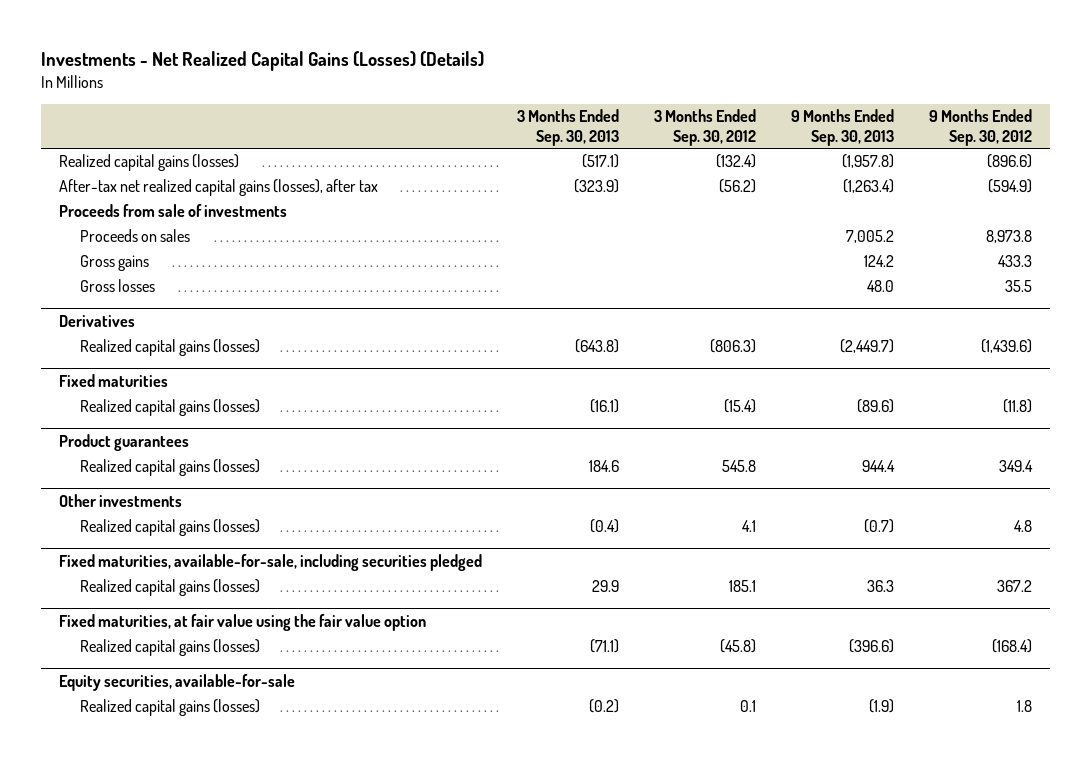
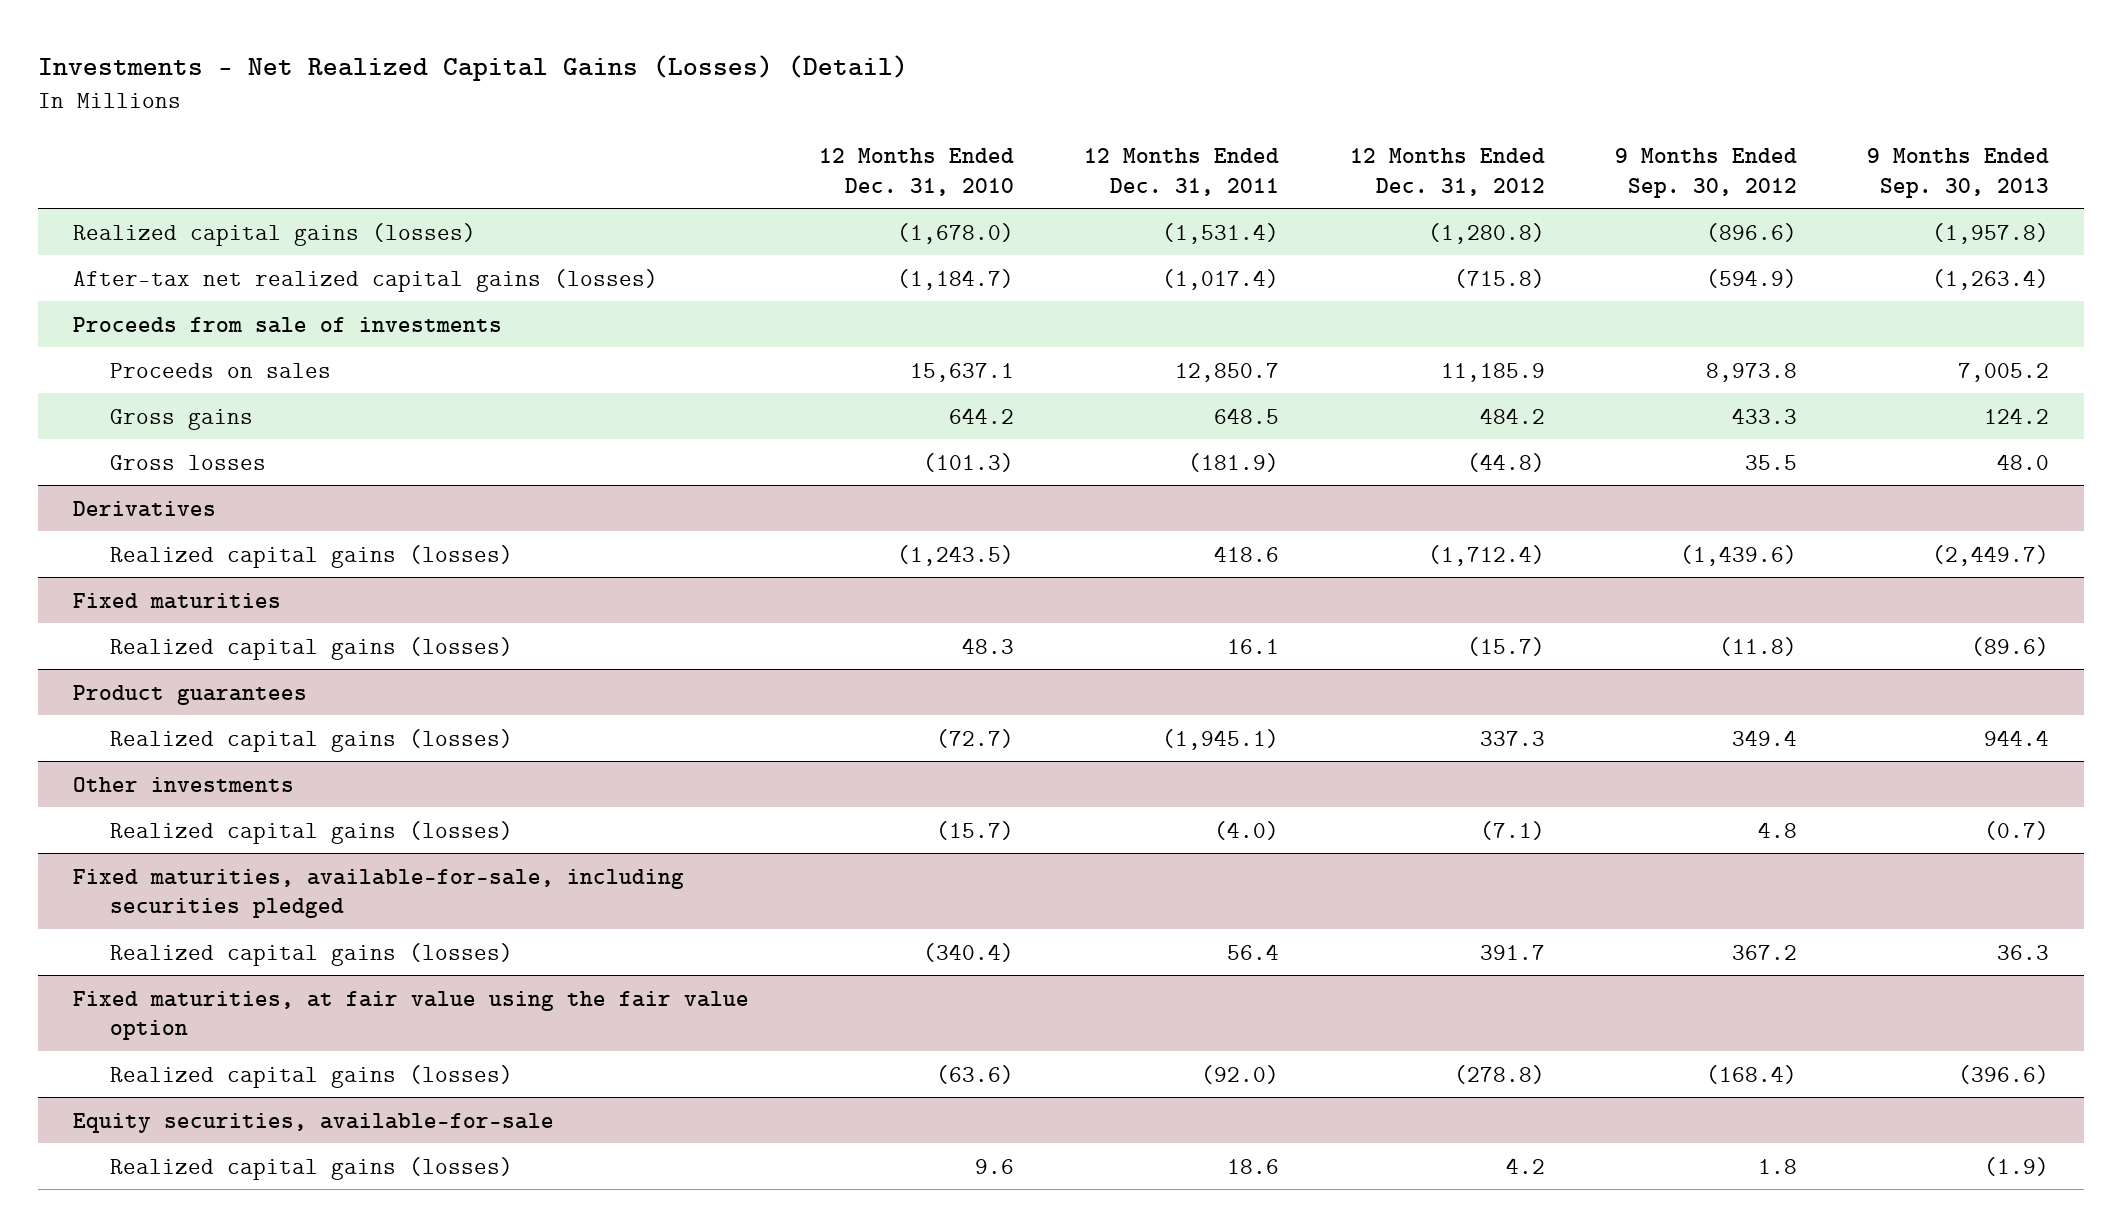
[41,51,485,72] Investments - Net Realized Capital Gains (Losses) (Details) -> [37,55,908,82] Investments - Net Realized Capital Gains (Losses) (Detail)
[516,109,619,146] 3 Months Ended Sep. 30, 2013 -> none
[653,109,756,146] 3 Months Ended Sep. 30, 2012 -> none
none -> [819,147,1015,196] 12 Months Ended Dec. 31, 2010
none -> [1084,147,1280,196] 12 Months Ended Dec. 31, 2011
none -> [1349,147,1545,196] 12 Months Ended Dec. 31, 2012
[58,179,378,197] After-tax net realized capital gains (losses), after tax -> [72,268,658,292] After-tax net realized capital gains (losses)

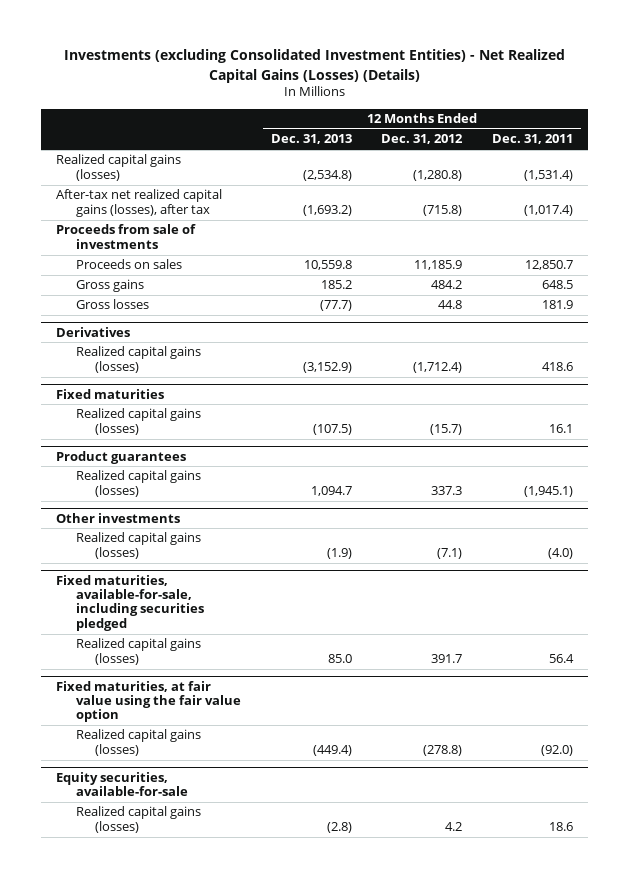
[37,55,908,82] Investments - Net Realized Capital Gains (Losses) (Detail) -> [63,49,565,83] Investments (excluding Consolidated Investment Entities) - Net Realized Capital Gains (Losses) (Details)
[819,147,1015,196] 12 Months Ended Dec. 31, 2010 -> none
[1615,147,1798,198] 9 Months Ended Sep. 30, 2012 -> none
[1867,147,2050,198] 9 Months Ended Sep. 30, 2013 -> none
none -> [270,134,352,145] Dec. 31, 2013
[72,268,658,292] After-tax net realized capital gains (losses) -> [56,189,223,217] After-tax net realized capital gains (losses), after tax
[1188,452,1280,472] (181.9) -> [542,300,574,310] 181.9
[1466,452,1545,472] (44.8) -> [438,300,463,310] 44.8

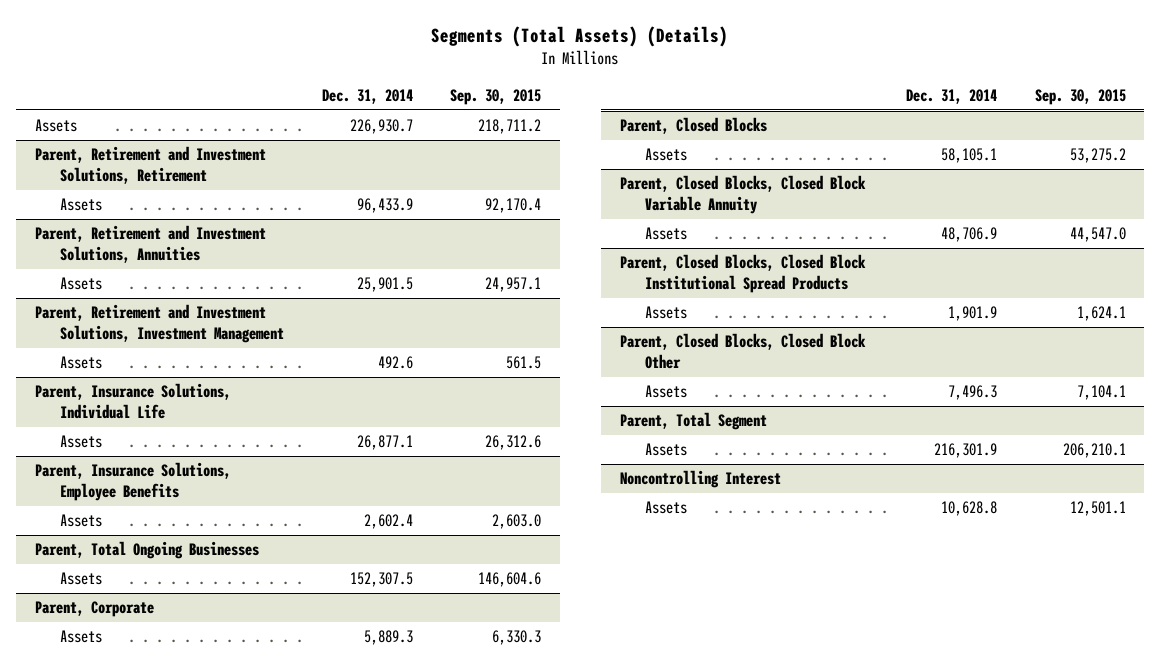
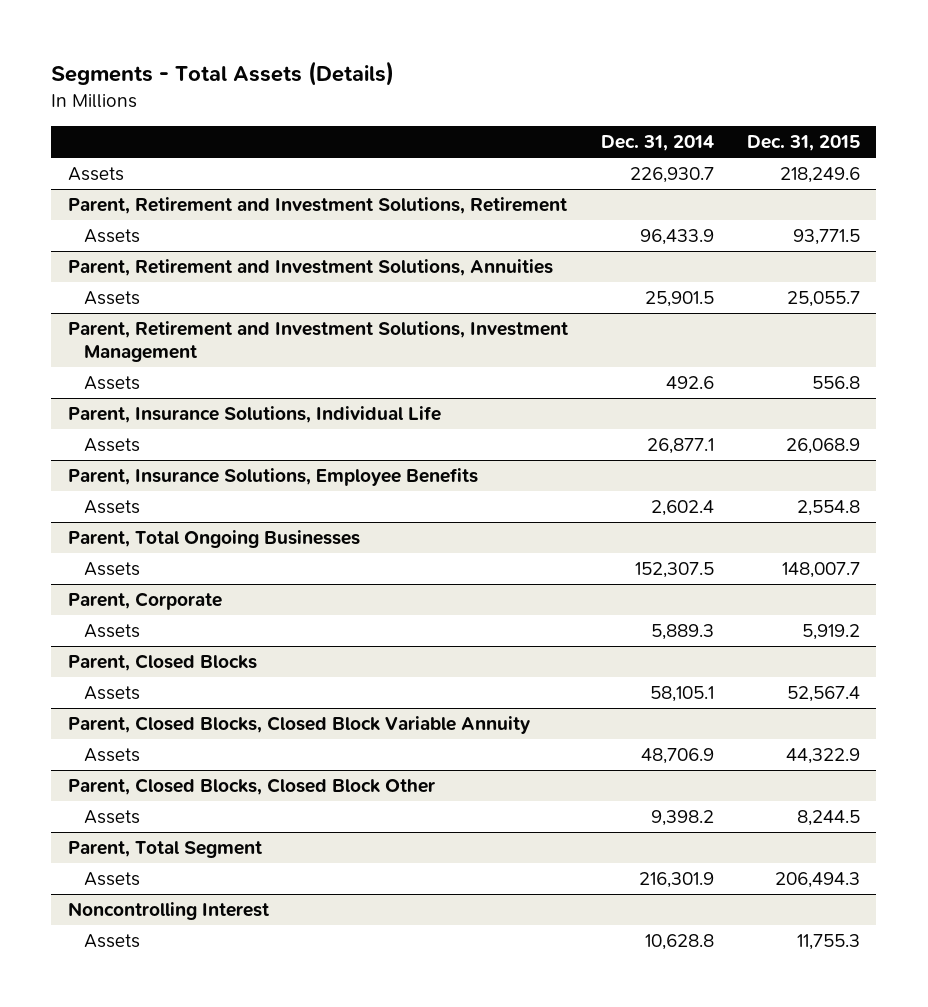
[431,25,729,47] Segments (Total Assets) (Details) -> [51,60,395,86] Segments - Total Assets (Details)
[450,88,542,105] Sep. 30, 2015 -> none
none -> [746,134,860,151] Dec. 31, 2015
[619,254,866,294] Parent, Closed Blocks, Closed Block Institutional Spread Products -> none
[644,306,687,320] Assets -> none
[948,385,998,401] 7,496.3 -> [650,810,714,827] 9,398.2

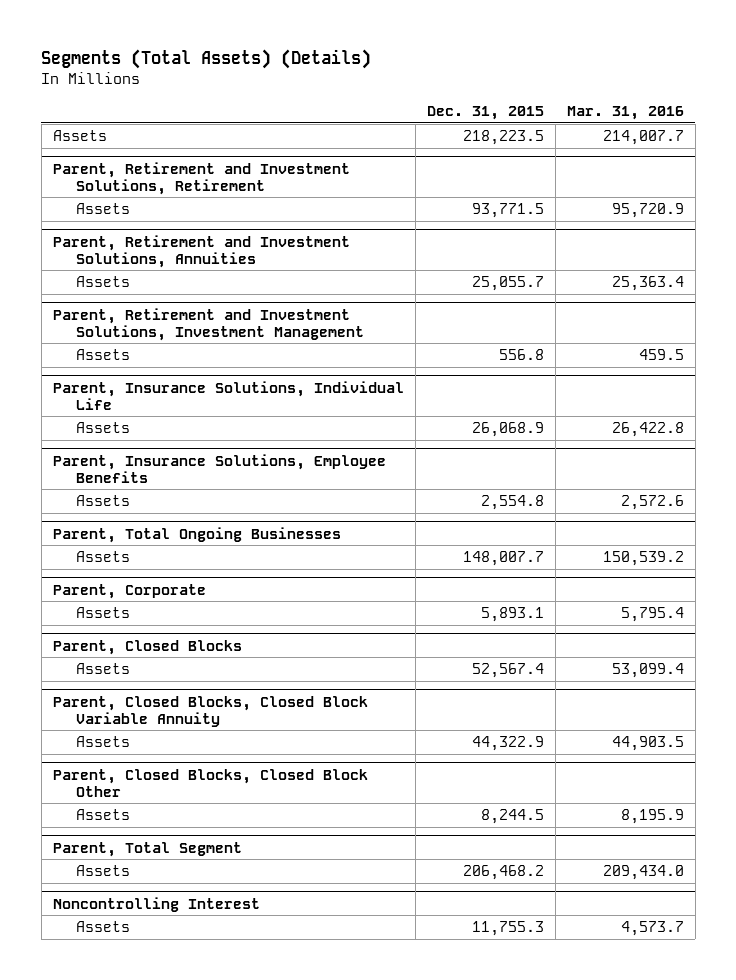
[51,60,395,86] Segments - Total Assets (Details) -> [41,48,372,69] Segments (Total Assets) (Details)
[600,134,714,151] Dec. 31, 2014 -> none
none -> [566,105,684,120] Mar. 31, 2016
[779,167,860,184] 218,249.6 -> [462,130,544,146] 218,223.5
[801,624,860,641] 5,919.2 -> [480,607,544,623] 5,893.1
[774,872,860,889] 206,494.3 -> [462,865,544,881] 206,468.2

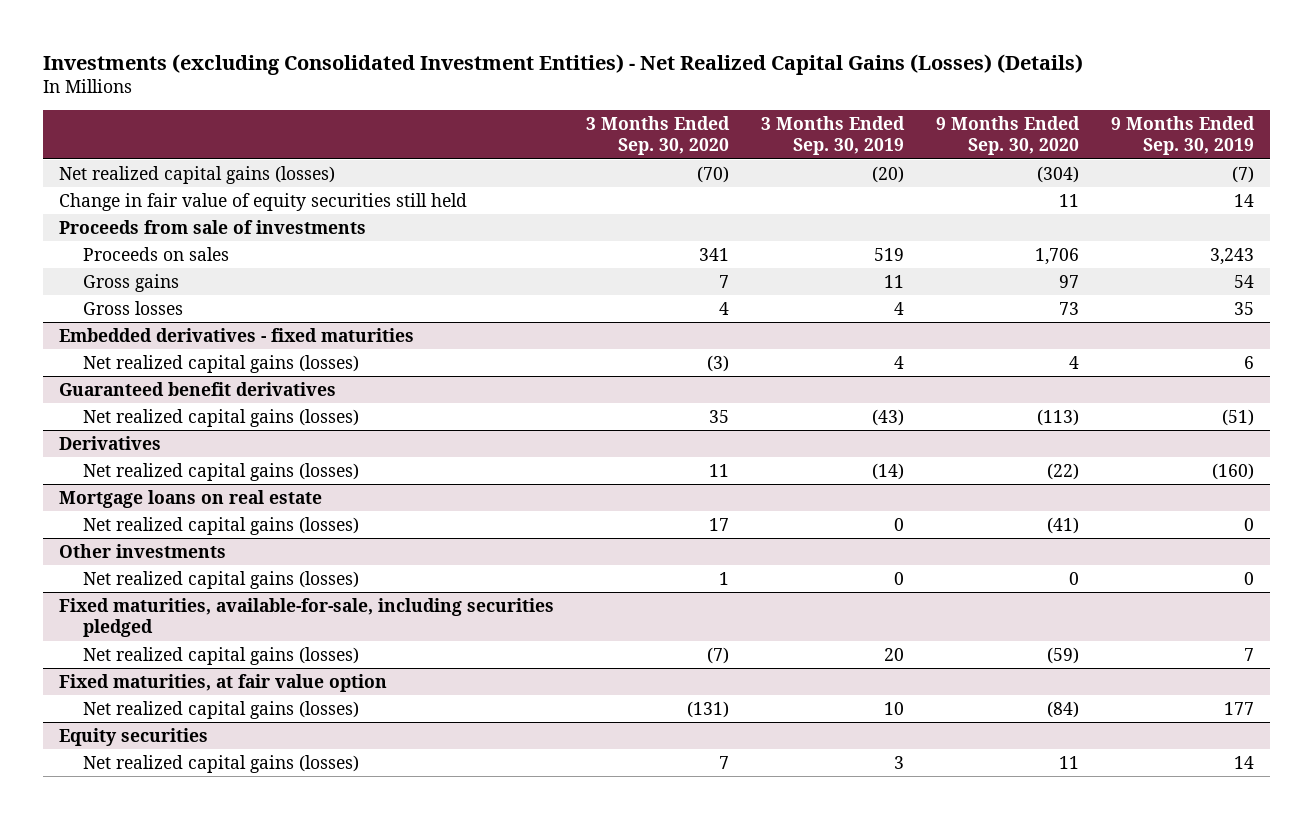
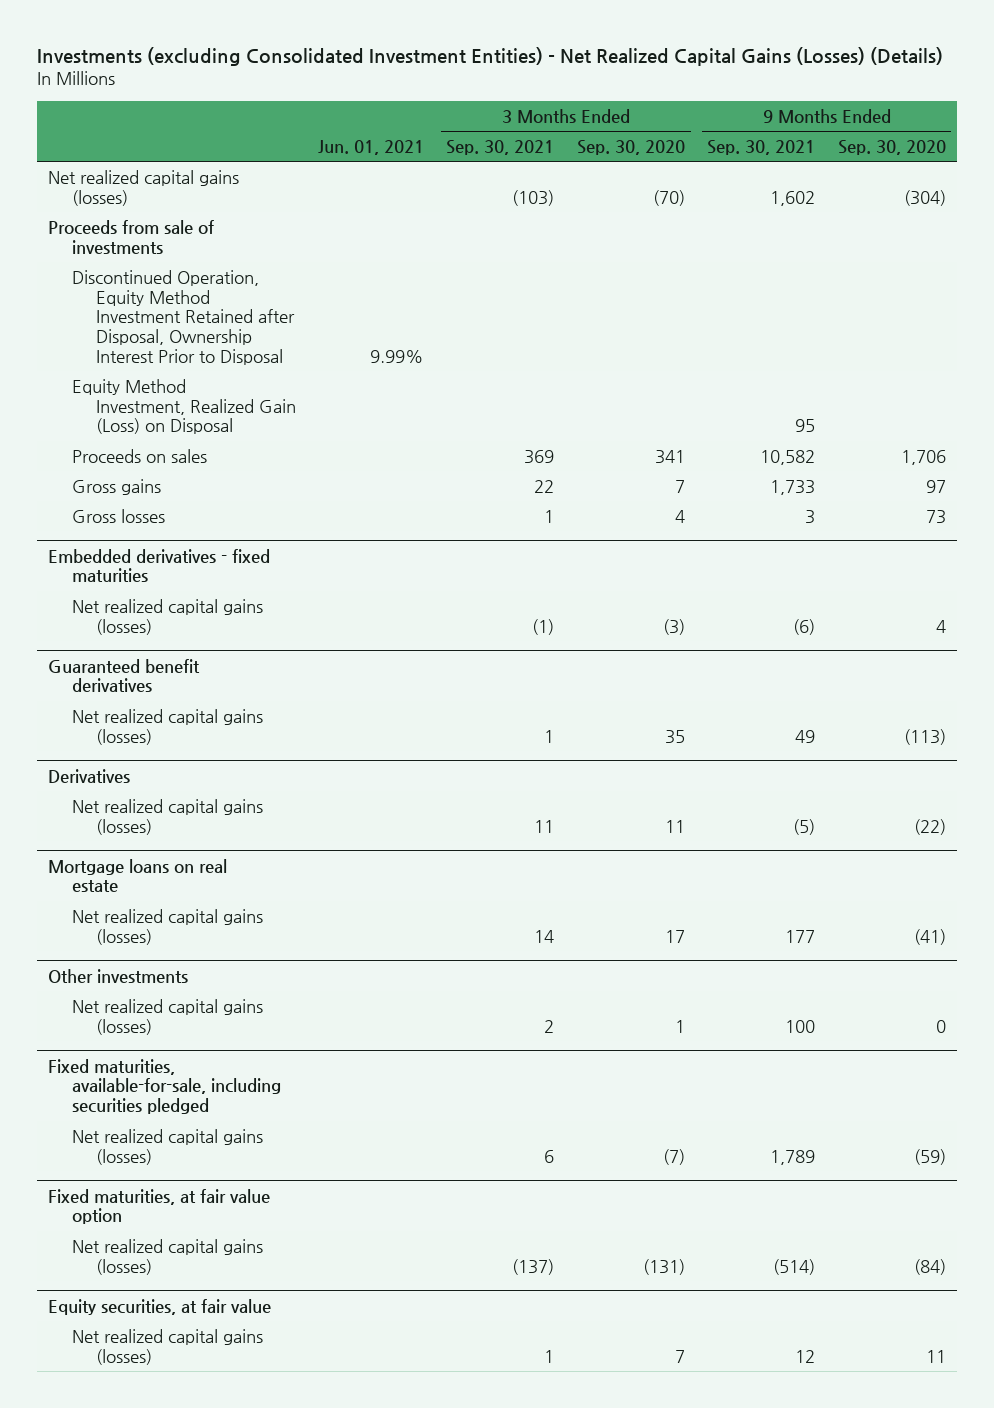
[760,115,905,156] 3 Months Ended Sep. 30, 2019 -> none
[1110,115,1255,156] 9 Months Ended Sep. 30, 2019 -> none
none -> [318,139,425,155] Jun. 01, 2021
none -> [446,139,555,155] Sep. 30, 2021
none -> [707,139,816,155] Sep. 30, 2021
[58,192,467,211] Change in fair value of equity securities still held -> none
none -> [71,269,295,365] Discontinued Operation, Equity Method Investment Retained after Disposal, Ownership Interest Prior to Disposal
none -> [71,378,296,435] Equity Method Investment, Realized Gain (Loss) on Disposal
[58,727,208,746] Equity securities -> [47,1298,271,1315] Equity securities, at fair value

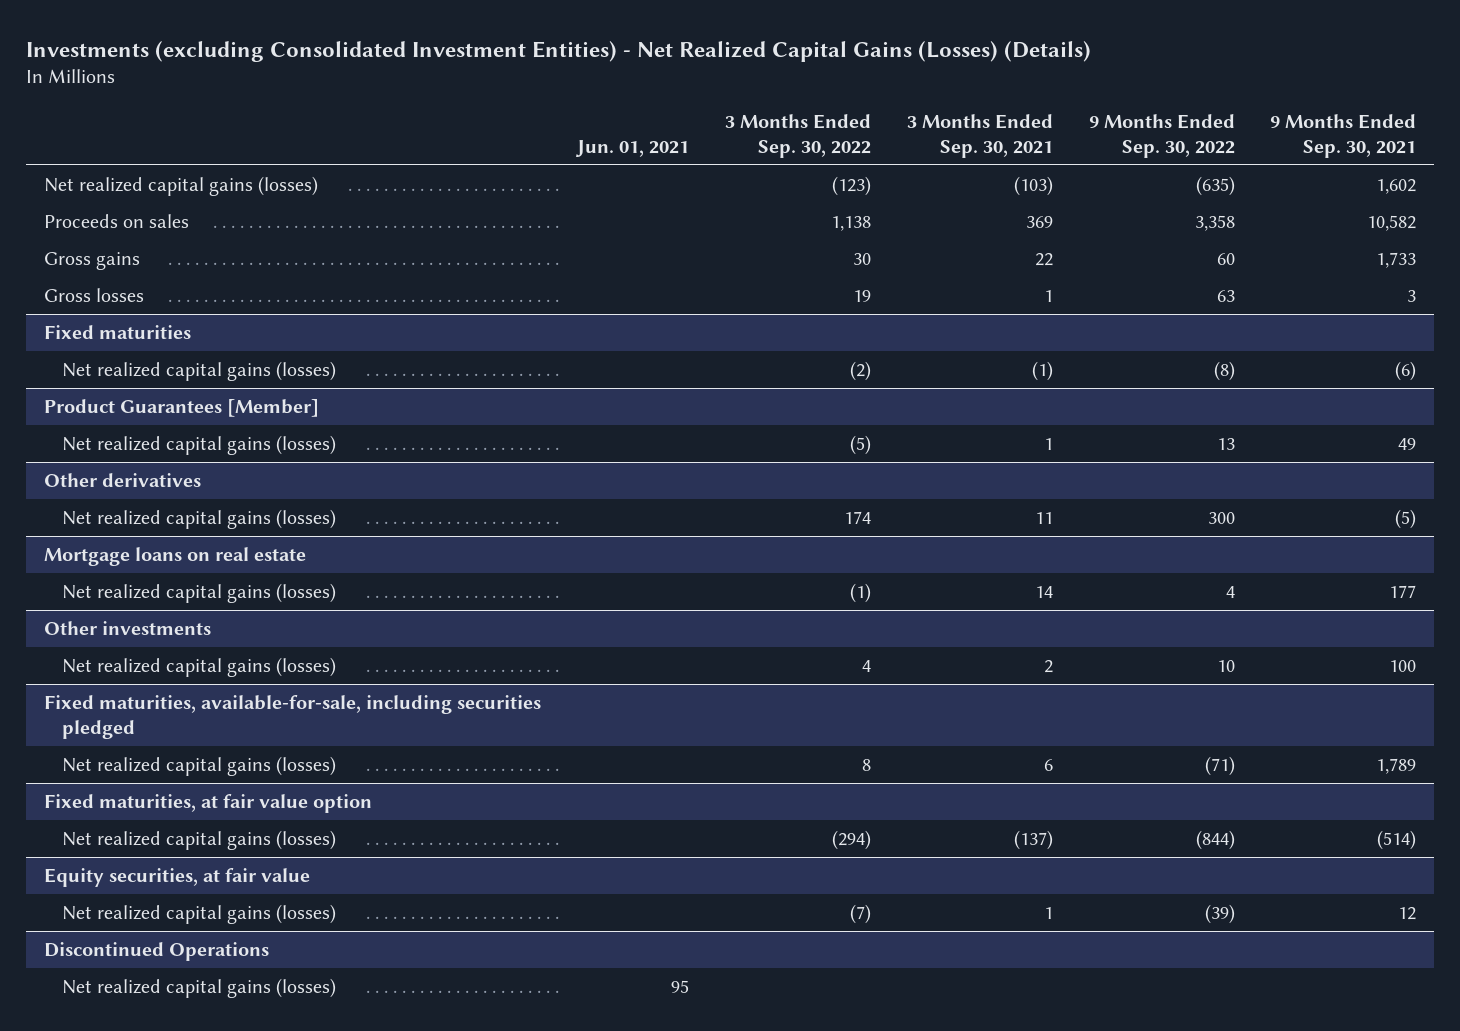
[576,139,685,155] Sep. 30, 2020 -> none
[837,139,946,155] Sep. 30, 2020 -> none
none -> [724,113,871,158] 3 Months Ended Sep. 30, 2022
none -> [1088,113,1235,158] 9 Months Ended Sep. 30, 2022
[47,219,214,254] Proceeds from sale of investments -> none
[71,269,295,365] Discontinued Operation, Equity Method Investment Retained after Disposal, Ownership Interest Prior to Disposal -> none
[71,378,296,435] Equity Method Investment, Realized Gain (Loss) on Disposal -> none
[47,548,270,583] Embedded derivatives - fixed maturities -> [43,324,191,339] Fixed maturities
[47,658,200,693] Guaranteed benefit derivatives -> [43,398,319,417] Product Guarantees [Member]
[47,768,130,783] Derivatives -> [43,472,201,487] Other derivatives
none -> [43,941,269,961] Discontinued Operations
none -> [62,977,337,998] Net realized capital gains (losses)

